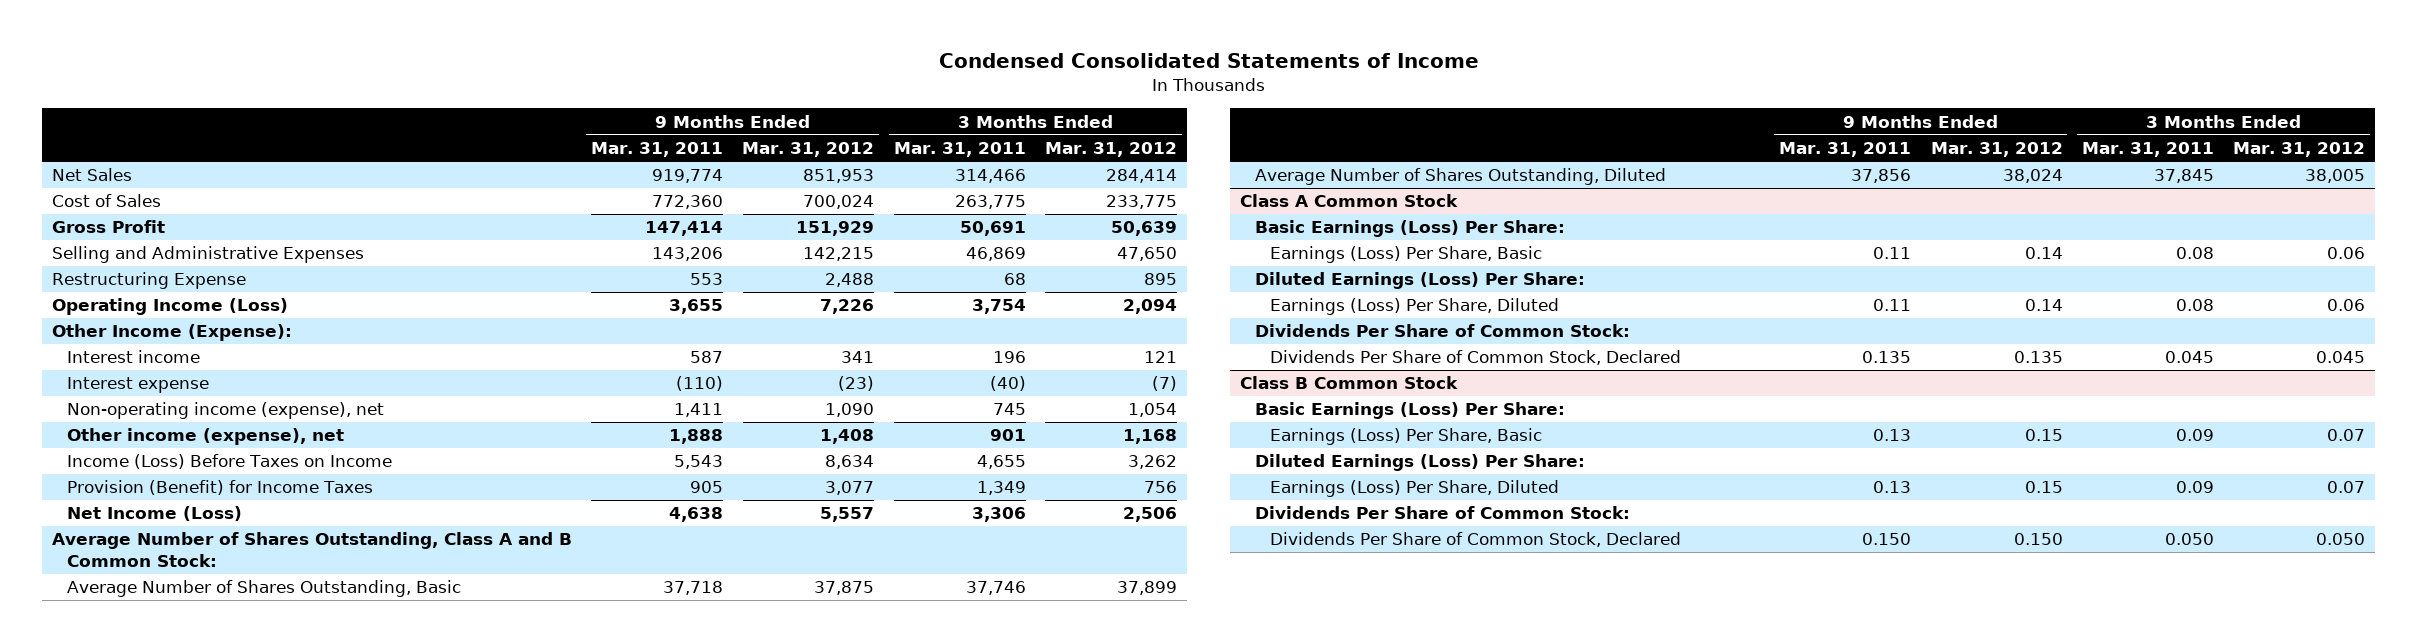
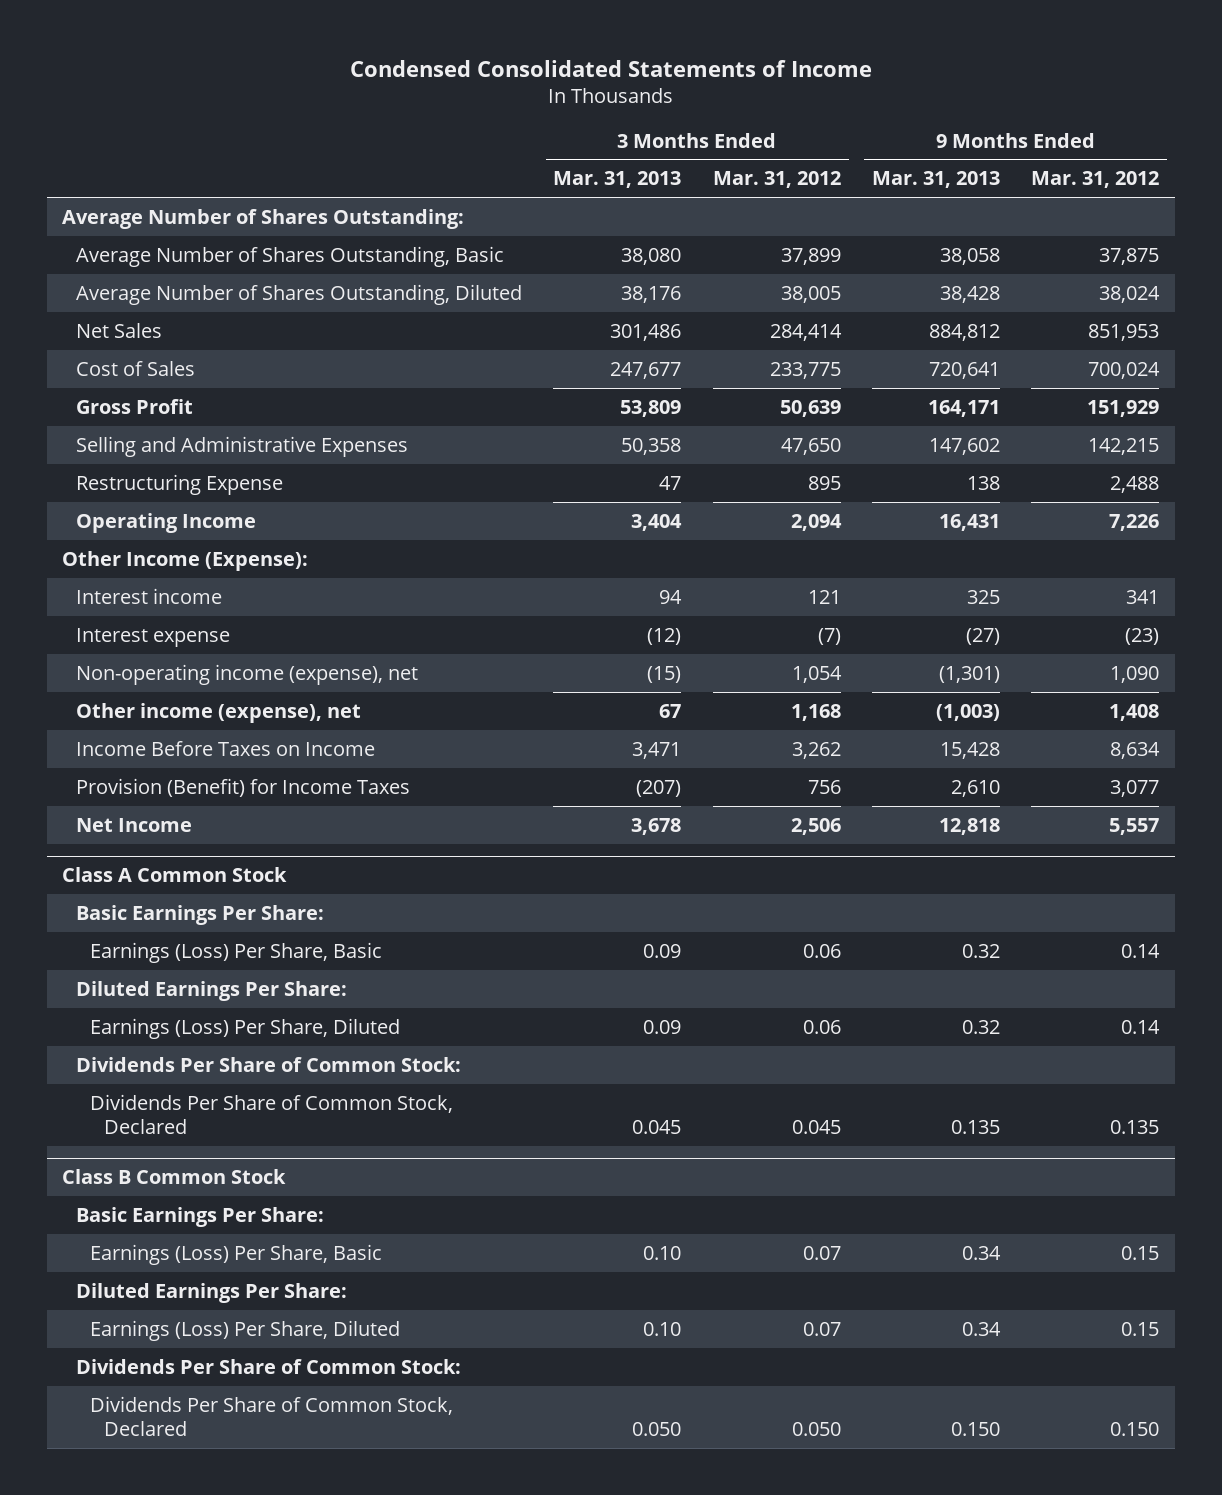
[590,142,723,158] Mar. 31, 2011 -> none
[893,142,1026,158] Mar. 31, 2011 -> none
none -> [553,171,682,189] Mar. 31, 2013
none -> [872,171,1001,189] Mar. 31, 2013
none -> [62,208,465,229] Average Number of Shares Outstanding:
[66,580,461,598] Average Number of Shares Outstanding, Basic -> [76,245,505,267] Average Number of Shares Outstanding, Basic
[1255,168,1667,186] Average Number of Shares Outstanding, Diluted -> [76,283,523,305] Average Number of Shares Outstanding, Diluted
[51,298,288,316] Operating Income (Loss) -> [76,512,257,533] Operating Income
[66,454,392,470] Income (Loss) Before Taxes on Income -> [76,740,376,756] Income Before Taxes on Income
[51,532,572,568] Average Number of Shares Outstanding, Class A and B Common Stock: -> none
[66,506,242,522] Net Income (Loss) -> [76,817,193,832] Net Income
[1255,220,1566,238] Basic Earnings (Loss) Per Share: -> [76,904,325,925] Basic Earnings Per Share:
[1255,272,1586,290] Diluted Earnings (Loss) Per Share: -> [76,980,348,1001] Diluted Earnings Per Share:
[1255,402,1566,420] Basic Earnings (Loss) Per Share: -> [76,1206,325,1227] Basic Earnings Per Share:
[1255,454,1586,472] Diluted Earnings (Loss) Per Share: -> [76,1282,348,1303] Diluted Earnings Per Share:

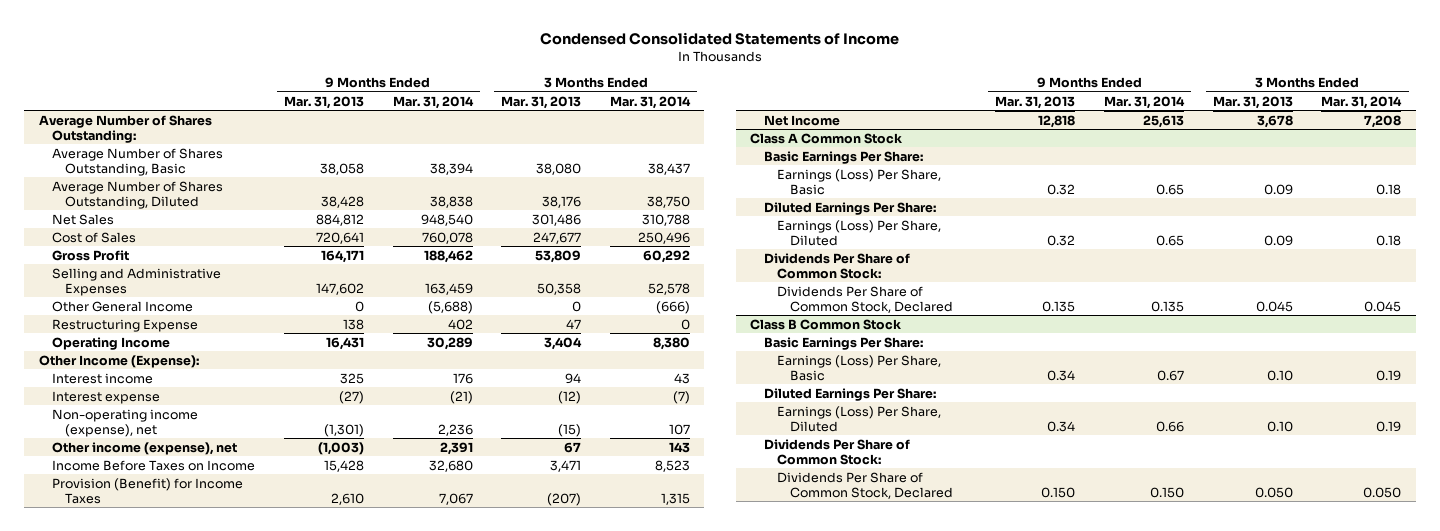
[712,171,841,189] Mar. 31, 2012 -> none
[1031,171,1160,189] Mar. 31, 2012 -> none
none -> [392,95,474,109] Mar. 31, 2014
none -> [609,95,691,109] Mar. 31, 2014
none -> [52,300,194,312] Other General Income

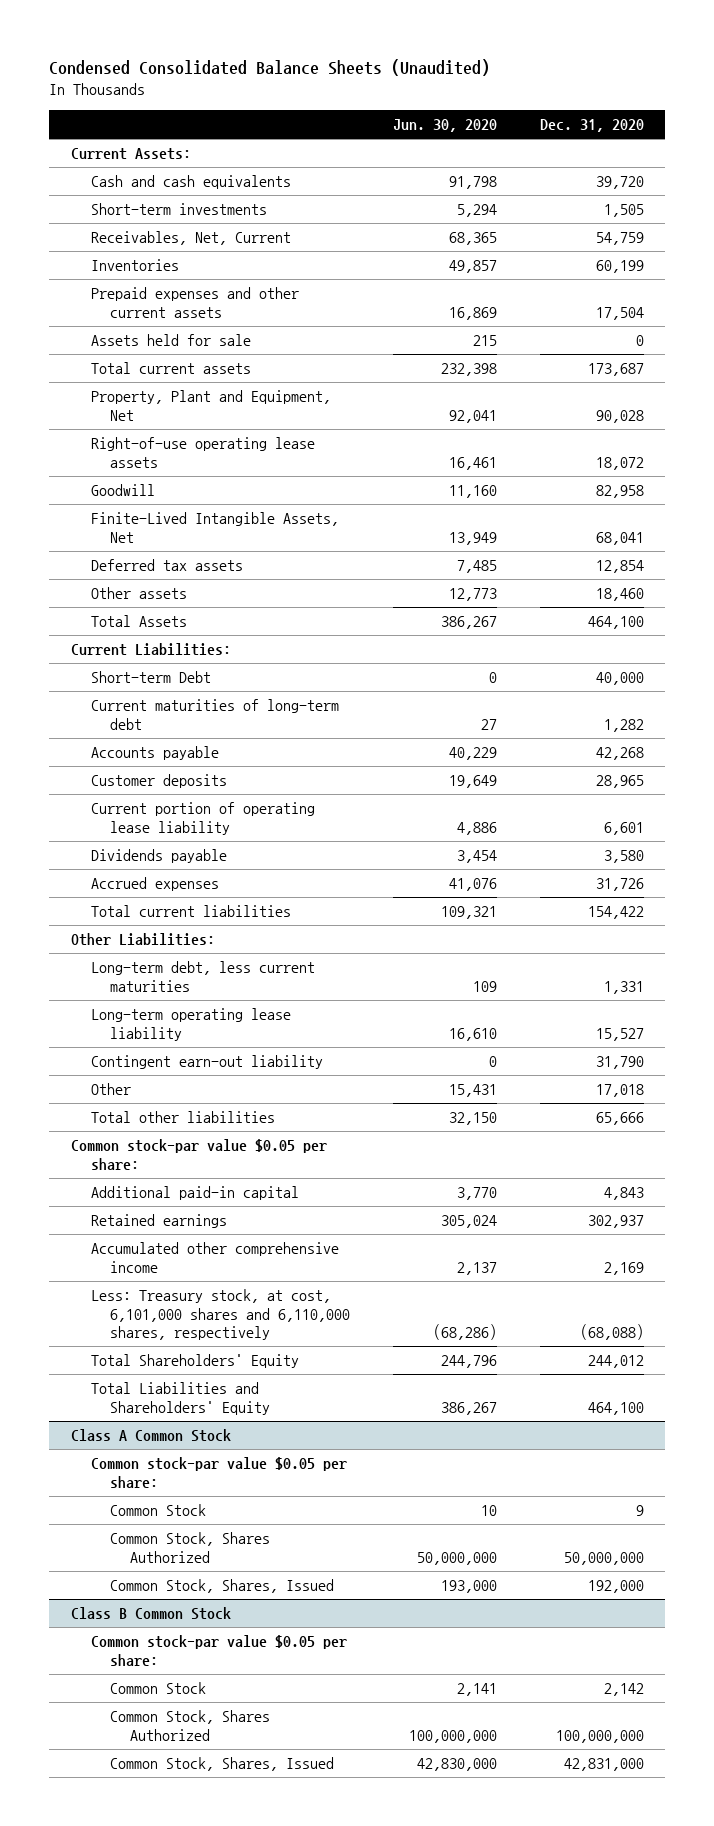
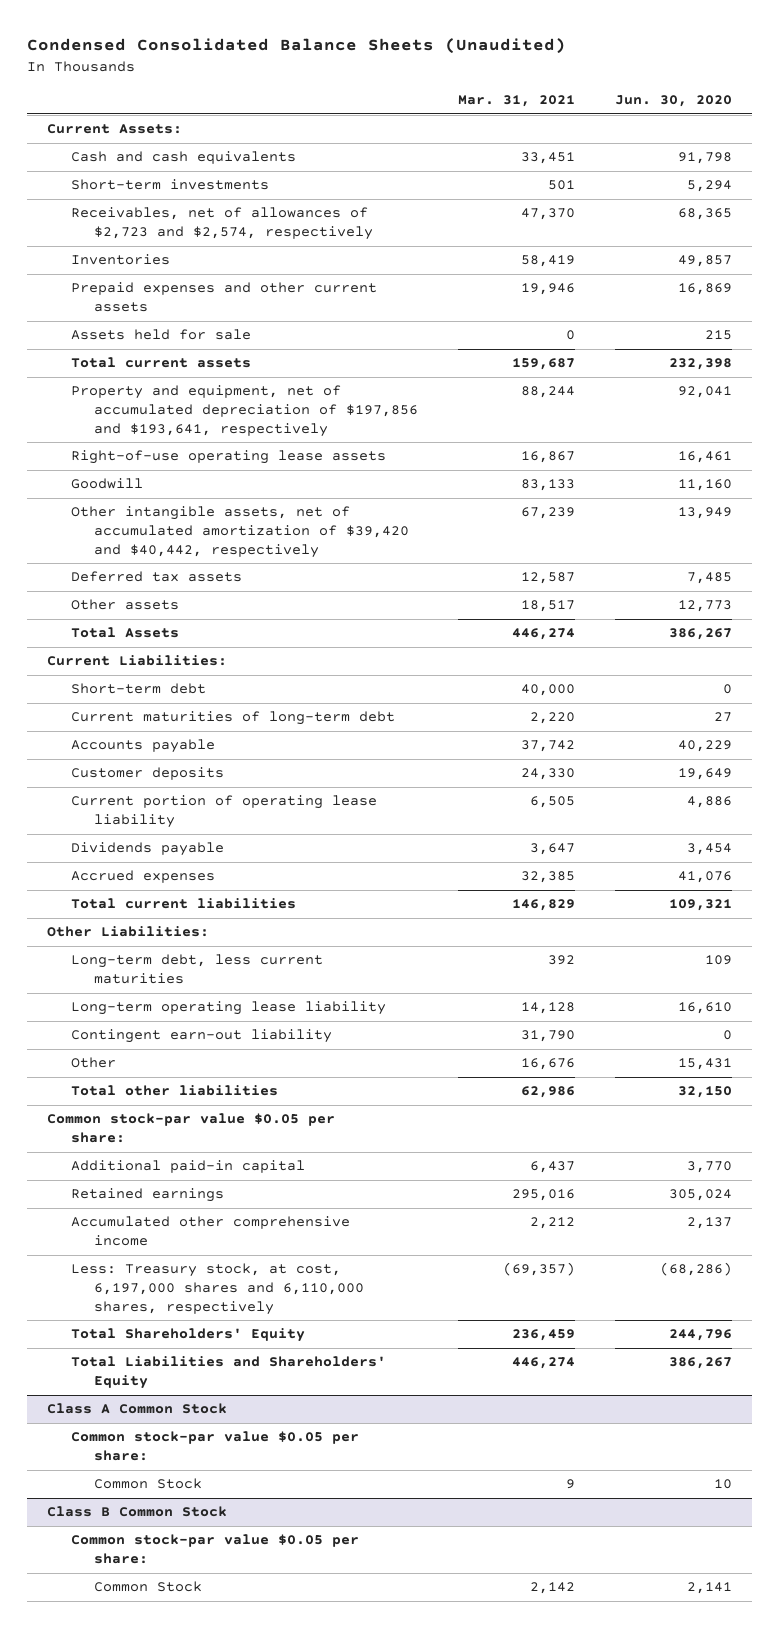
[539,119,644,133] Dec. 31, 2020 -> none
none -> [458,95,576,108] Mar. 31, 2021
[90,231,291,246] Receivables, Net, Current -> [70,207,374,241] Receivables, net of allowances of $2,723 and $2,574, respectively
[90,390,331,421] Property, Plant and Equipment, Net -> [70,385,419,437] Property and equipment, net of accumulated depreciation of $197,856 and $193,641, respectively
[90,512,339,543] Finite-Lived Intangible Assets, Net -> [70,506,410,558] Other intangible assets, net of accumulated amortization of $39,420 and $40,442, respectively
[90,671,211,684] Short-term Debt -> [70,683,206,695] Short-term debt
[90,1289,351,1341] Less: Treasury stock, at cost, 6,101,000 shares and 6,110,000 shares, respectively -> [70,1263,365,1315] Less: Treasury stock, at cost, 6,197,000 shares and 6,110,000 shares, respectively
[110,1532,271,1563] Common Stock, Shares Authorized -> none
[110,1579,335,1594] Common Stock, Shares, Issued -> none
[110,1710,271,1741] Common Stock, Shares Authorized -> none
[110,1757,335,1772] Common Stock, Shares, Issued -> none

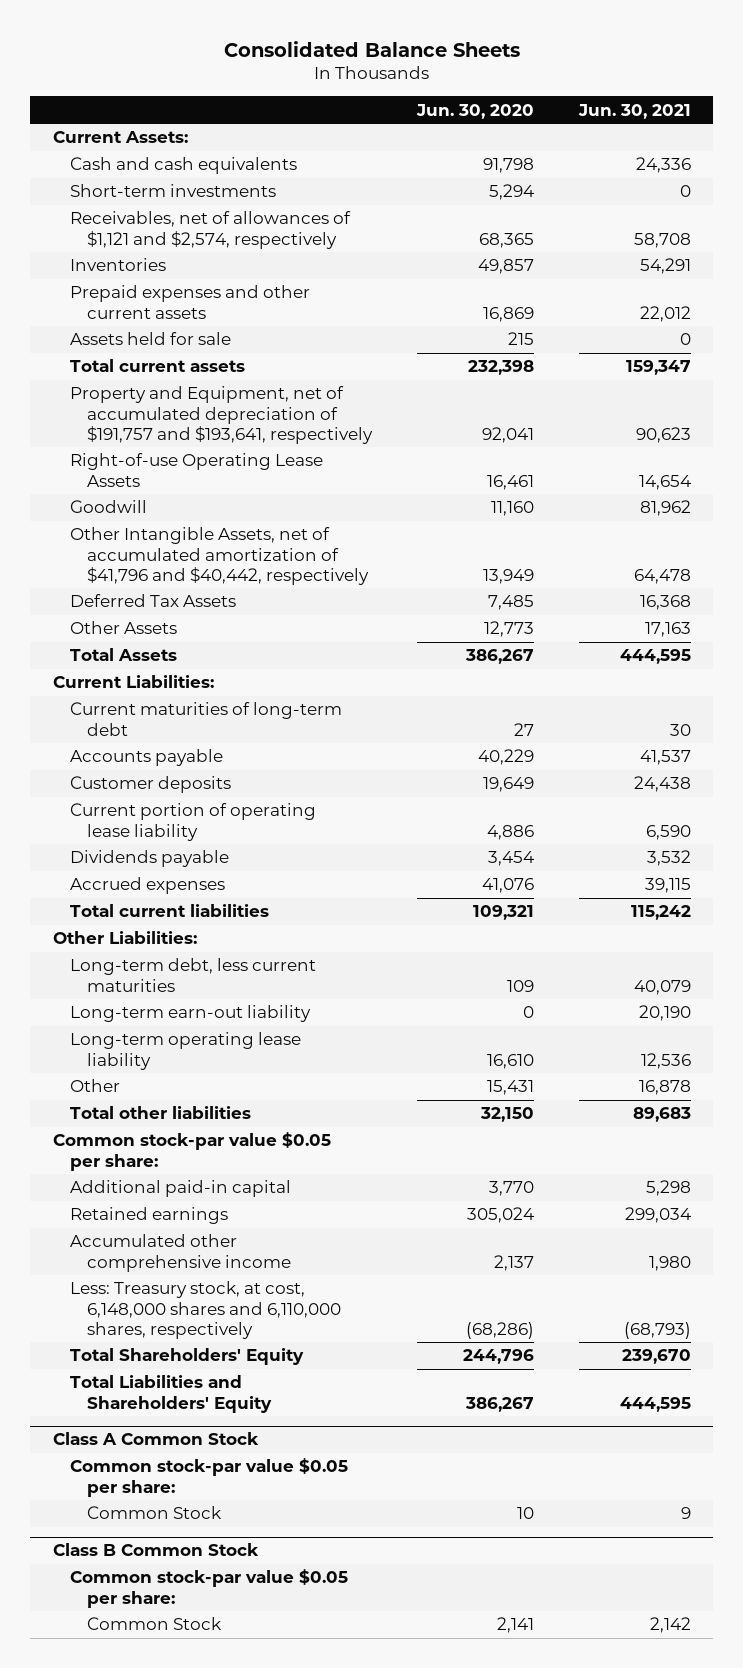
[27,38,567,55] Condensed Consolidated Balance Sheets (Unaudited) -> [223,40,520,57] Consolidated Balance Sheets
[458,95,576,108] Mar. 31, 2021 -> none
none -> [577,103,691,119] Jun. 30, 2021
[70,207,374,241] Receivables, net of allowances of $2,723 and $2,574, respectively -> [70,211,352,249] Receivables, net of allowances of $1,121 and $2,574, respectively
[70,385,419,437] Property and equipment, net of accumulated depreciation of $197,856 and $193,641, respectively -> [70,386,374,444] Property and Equipment, net of accumulated depreciation of $191,757 and $193,641, respectively
[70,450,386,465] Right-of-use operating lease assets -> [70,453,324,487] Right-of-use Operating Lease Assets
[70,506,410,558] Other intangible assets, net of accumulated amortization of $39,420 and $40,442, respectively -> [70,527,370,585] Other Intangible Assets, net of accumulated amortization of $41,796 and $40,442, respectively
[70,571,242,583] Deferred tax assets -> [70,594,237,608] Deferred Tax Assets
[70,599,179,611] Other assets -> [70,621,178,635] Other Assets
[70,683,206,695] Short-term debt -> none
none -> [70,1005,312,1023] Long-term earn-out liability
[70,1029,332,1044] Contingent earn-out liability -> none
[70,1263,365,1315] Less: Treasury stock, at cost, 6,197,000 shares and 6,110,000 shares, respectively -> [70,1281,342,1339] Less: Treasury stock, at cost, 6,148,000 shares and 6,110,000 shares, respectively

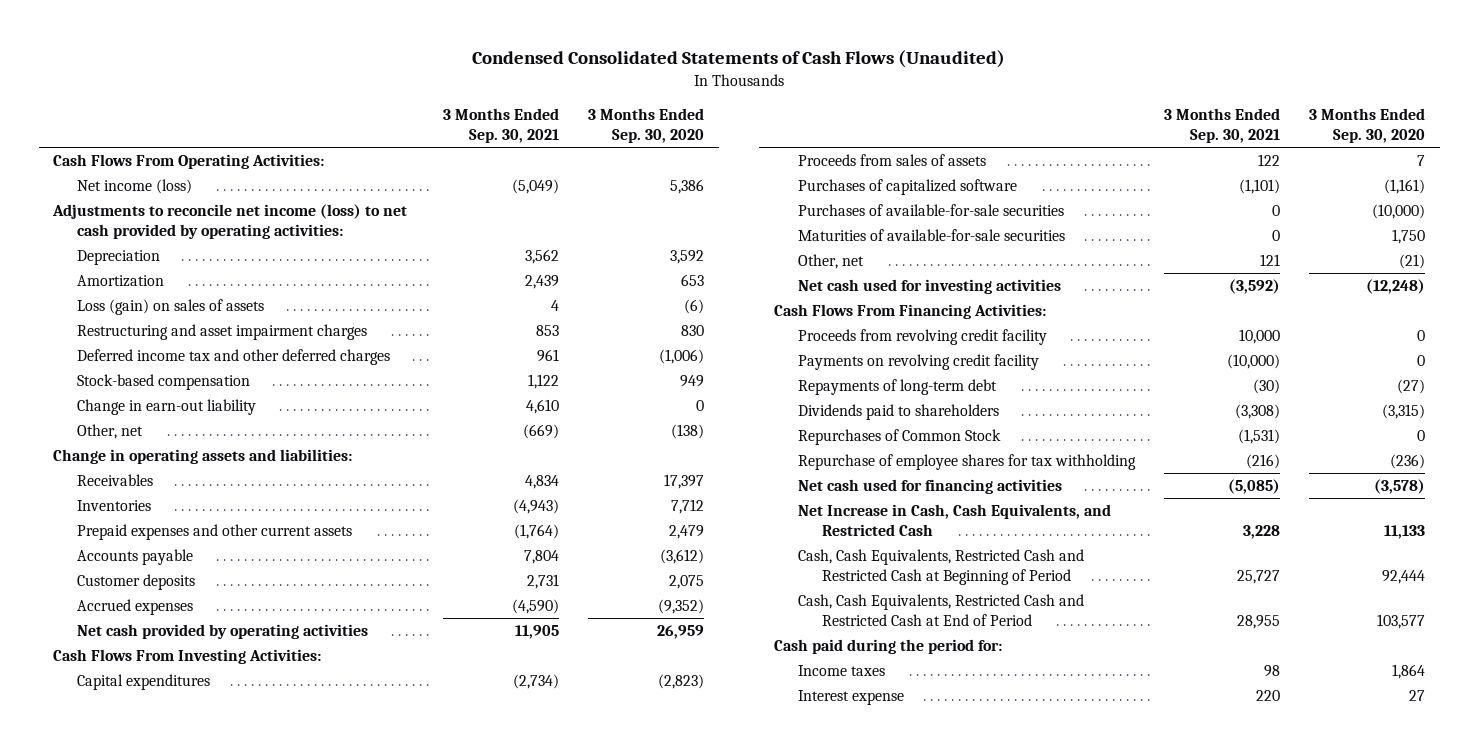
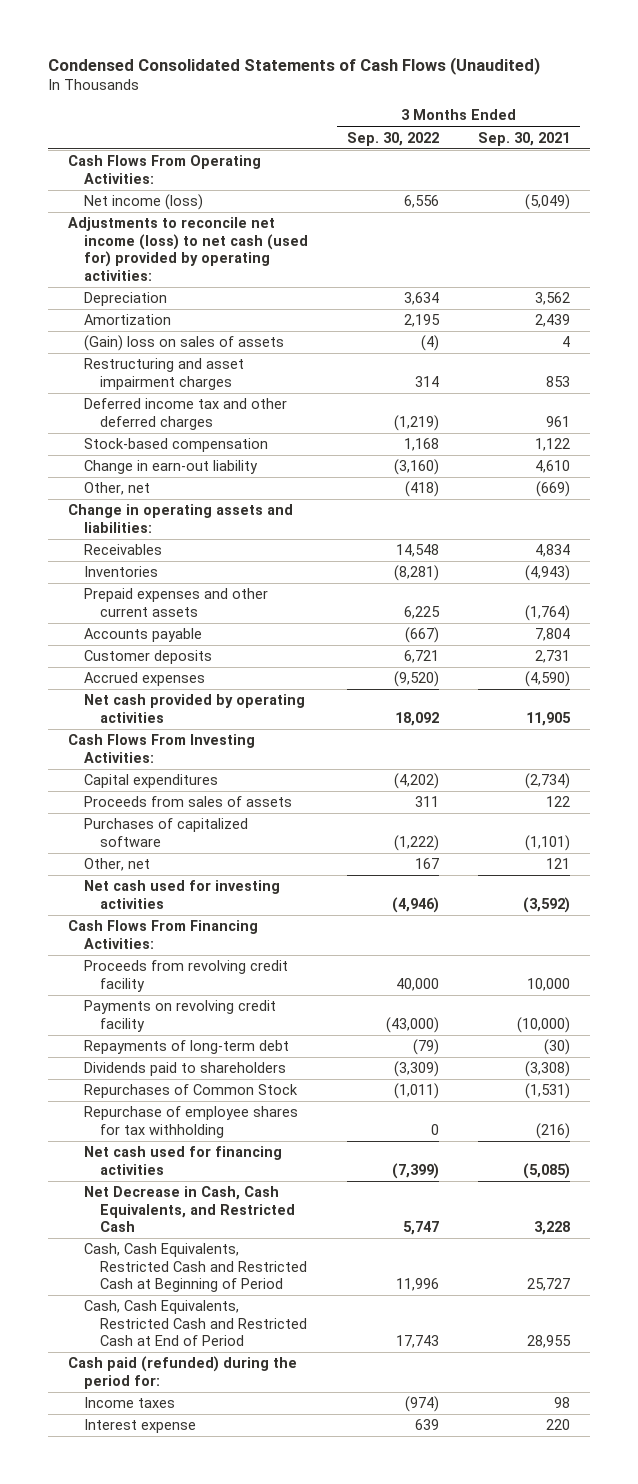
[588,107,705,143] 3 Months Ended Sep. 30, 2020 -> none
none -> [347,131,440,146] Sep. 30, 2022
[52,204,408,240] Adjustments to reconcile net income (loss) to net cash provided by operating activities: -> [67,217,309,281] Adjustments to reconcile net income (loss) to net cash (used for) provided by operating activities:
[77,299,265,316] Loss (gain) on sales of assets -> [84,335,285,352] (Gain) loss on sales of assets
[798,204,1065,217] Purchases of available-for-sale securities -> none
[798,229,1066,242] Maturities of available-for-sale securities -> none
[798,504,1112,537] Net Increase in Cash, Cash Equivalents, and Restricted Cash -> [84,1186,296,1233] Net Decrease in Cash, Cash Equivalents, and Restricted Cash
[774,639,1003,655] Cash paid during the period for: -> [67,1356,297,1389] Cash paid (refunded) during the period for:

